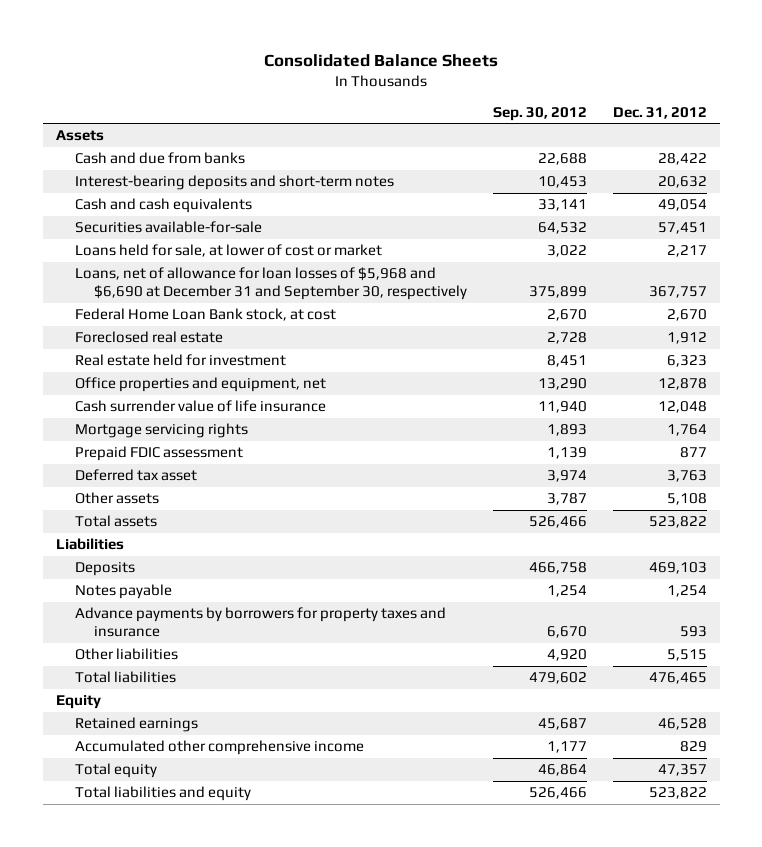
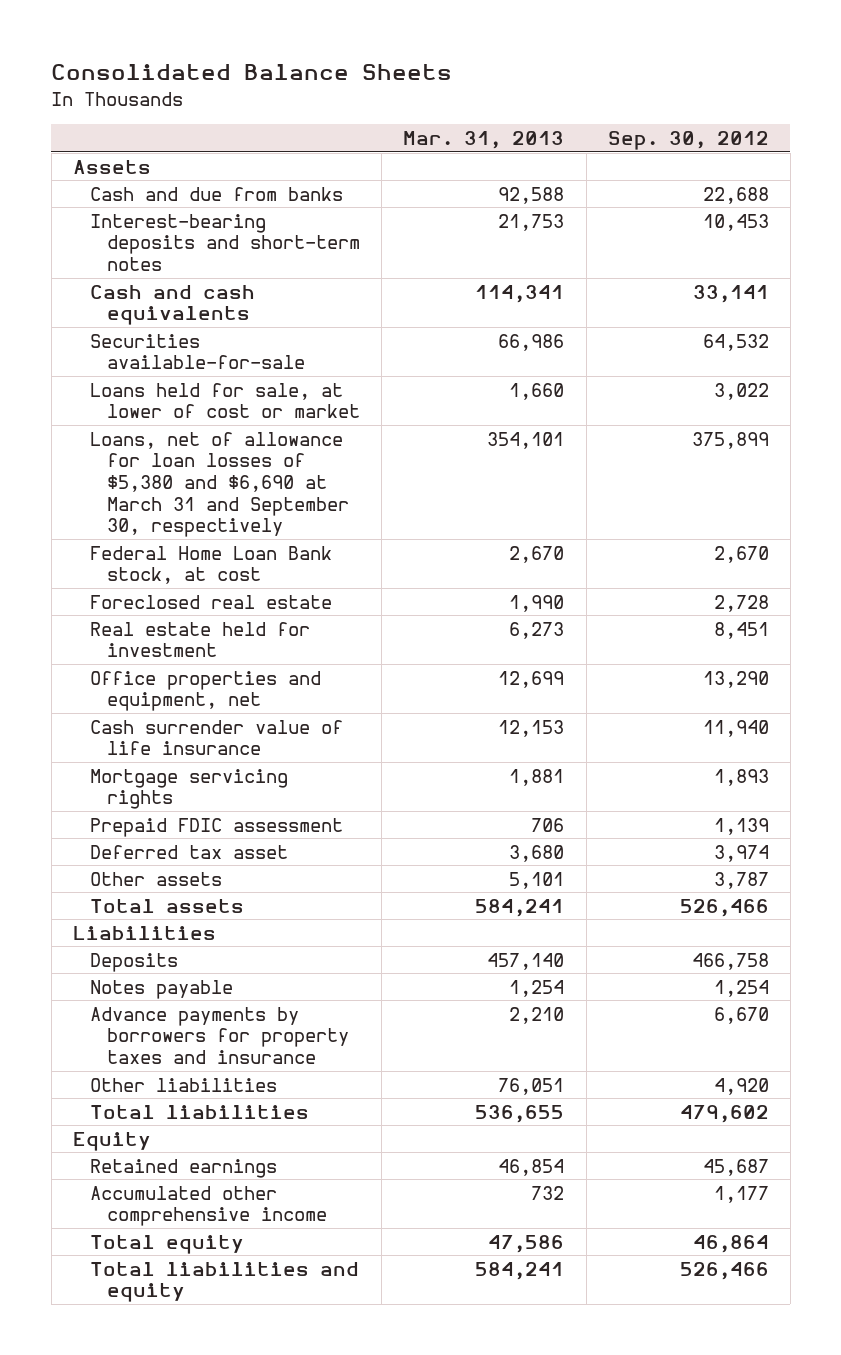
[612,106,707,119] Dec. 31, 2012 -> none
none -> [403,131,565,150] Mar. 31, 2013
[74,267,467,300] Loans, net of allowance for loan losses of $5,968 and $6,690 at December 31 and September 30, respectively -> [90,431,350,538] Loans, net of allowance for loan losses of $5,380 and $6,690 at March 31 and September 30, respectively

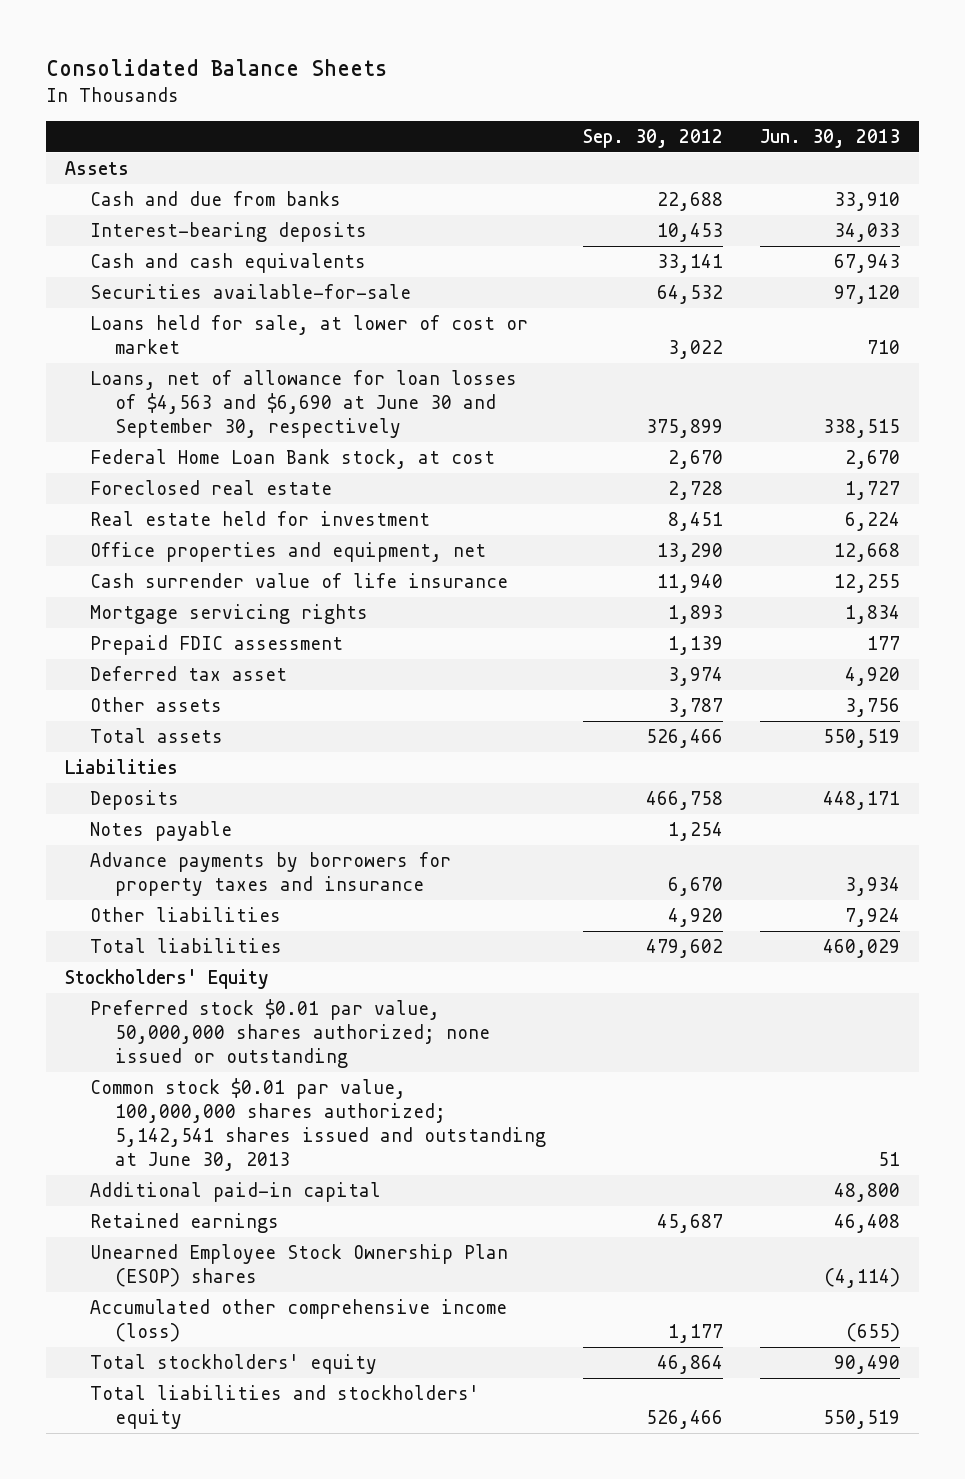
[403,131,565,150] Mar. 31, 2013 -> none
none -> [760,128,901,148] Jun. 30, 2013
[90,213,361,272] Interest-bearing deposits and short-term notes -> [89,222,367,243] Interest-bearing deposits
[90,431,350,538] Loans, net of allowance for loan losses of $5,380 and $6,690 at March 31 and September 30, respectively -> [89,370,517,439] Loans, net of allowance for loan losses of $4,563 and $6,690 at June 30 and September 30, respectively
[72,1131,151,1151] Equity -> [64,969,269,990] Stockholders' Equity
none -> [89,999,490,1069] Preferred stock $0.01 par value, 50,000,000 shares authorized; none issued or outstanding
none -> [89,1078,546,1172] Common stock $0.01 par value, 100,000,000 shares authorized; 5,142,541 shares issued and outstanding at June 30, 2013
none -> [89,1182,381,1203] Additional paid-in capital
none -> [89,1244,508,1288] Unearned Employee Stock Ownership Plan (ESOP) shares
[90,1185,328,1227] Accumulated other comprehensive income -> [89,1299,507,1343] Accumulated other comprehensive income (loss)
[90,1234,245,1254] Total equity -> [89,1354,377,1375] Total stockholders' equity
[90,1261,360,1303] Total liabilities and equity -> [89,1385,479,1430] Total liabilities and stockholders' equity

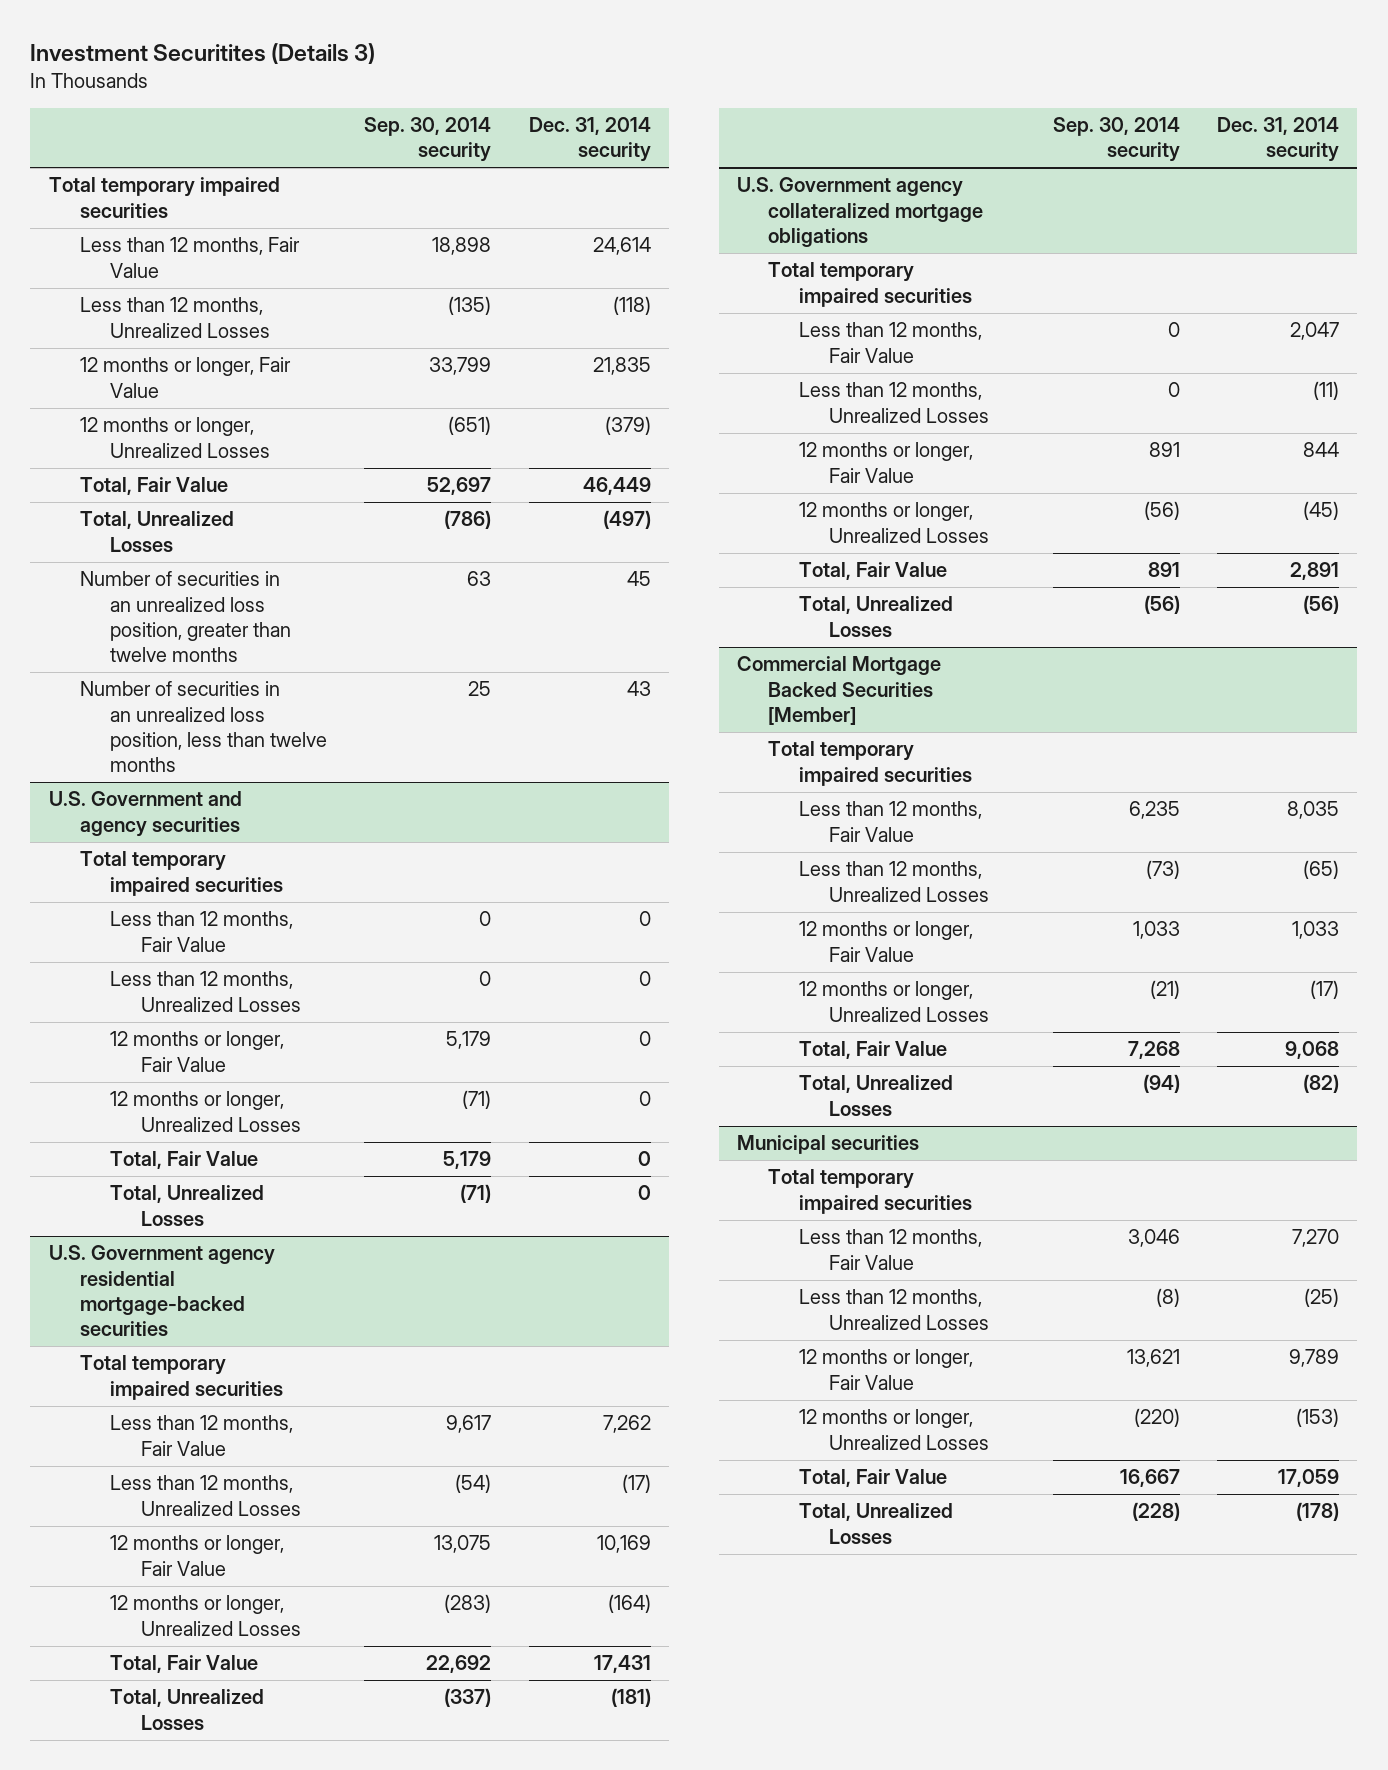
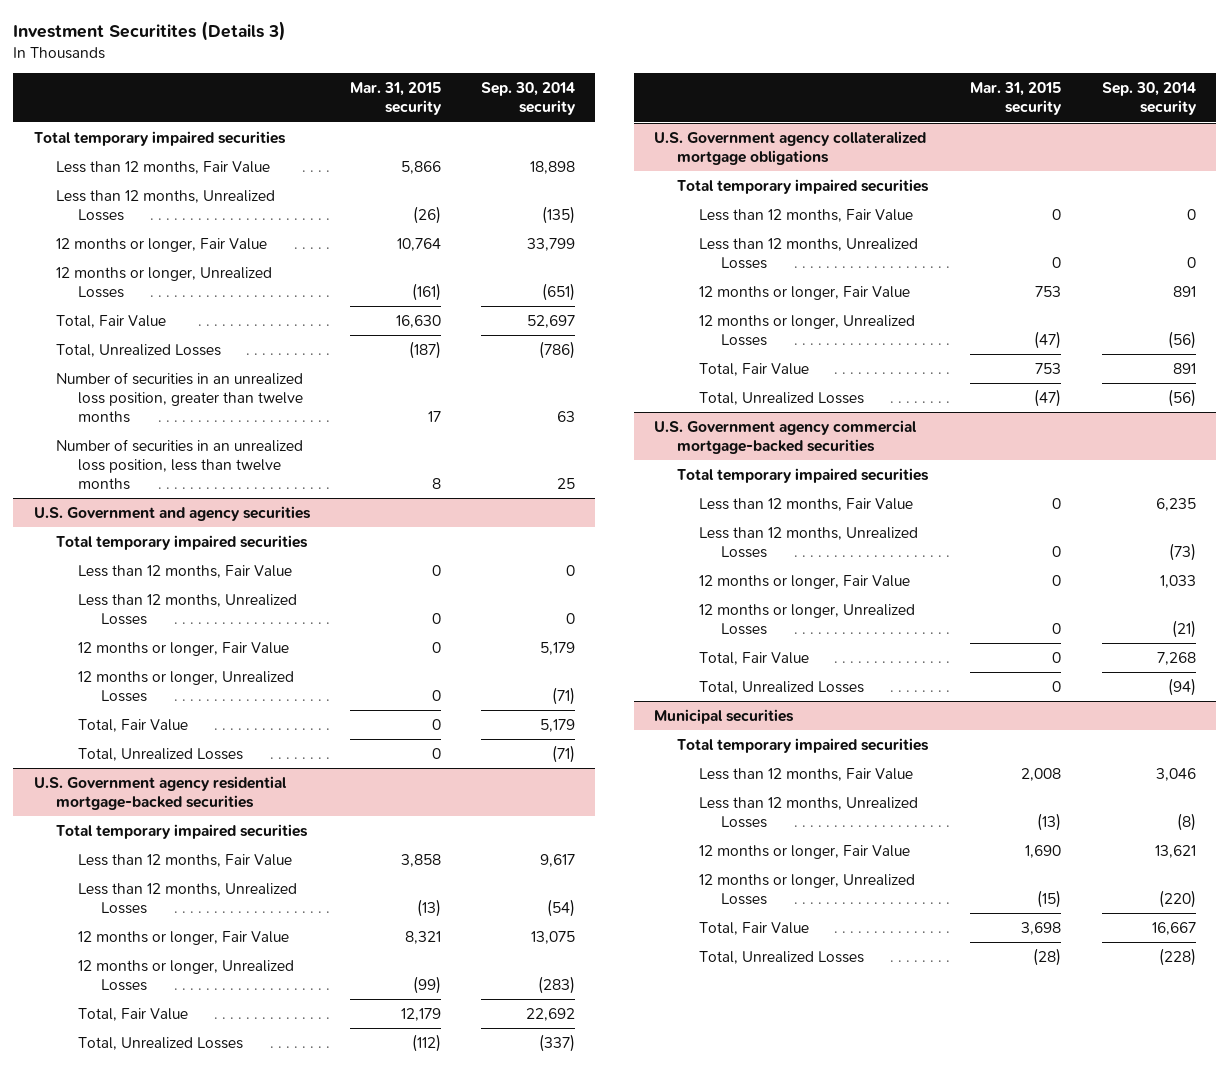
[528,116,651,163] Dec. 31, 2014 security -> none
none -> [349,82,442,116] Mar. 31, 2015 security
[737,656,942,725] Commercial Mortgage Backed Securities [Member] -> [654,419,918,454] U.S. Government agency commercial mortgage-backed securities

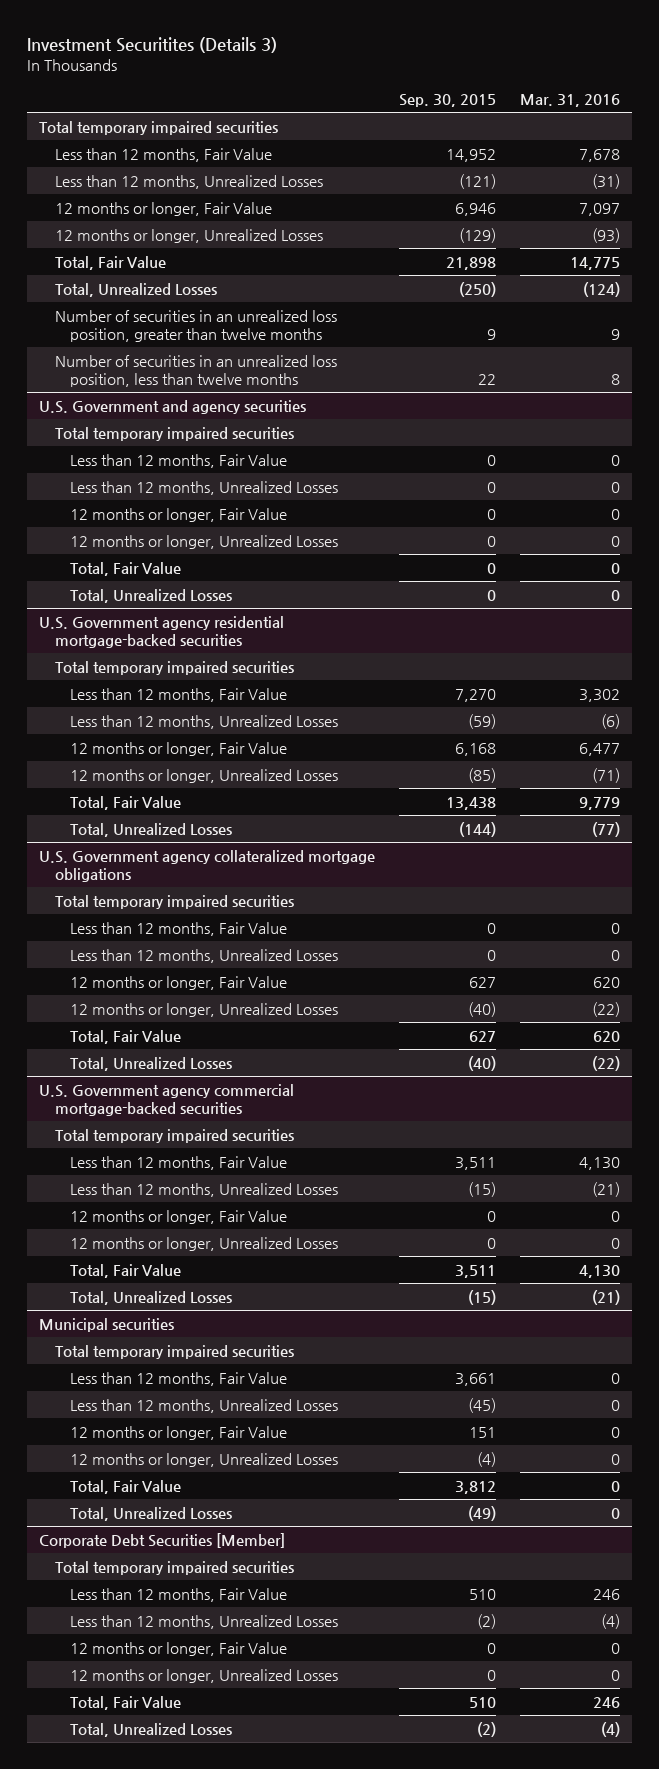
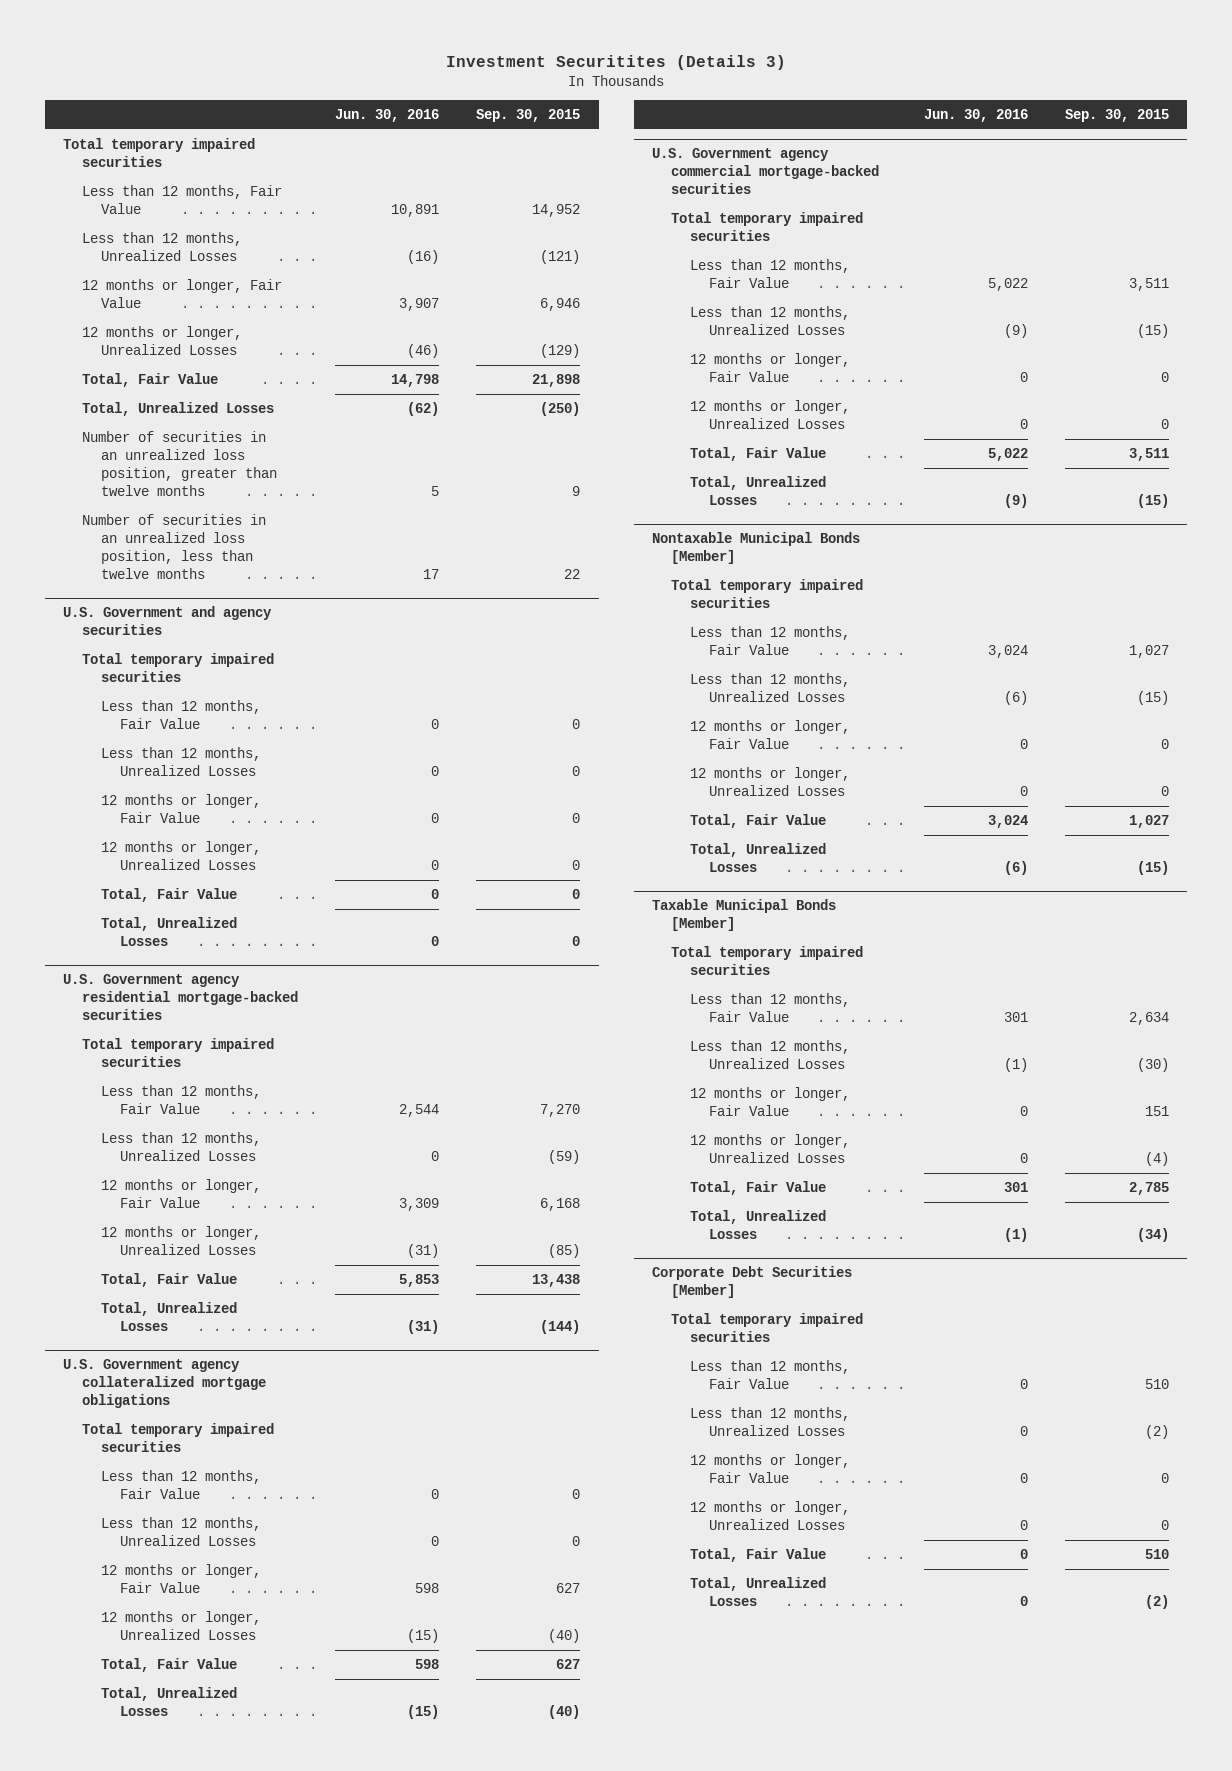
[519,93,620,107] Mar. 31, 2016 -> none
none -> [335,108,440,122] Jun. 30, 2016
[38,1317,174,1332] Municipal securities -> none
none -> [652,532,861,565] Nontaxable Municipal Bonds [Member]
[454,1372,496,1386] 3,661 -> [1128,645,1169,659] 1,027
[467,1397,496,1413] (45) -> [1136,691,1169,706] (15)
none -> [689,720,850,750] 12 months or longer, Fair Value
none -> [689,767,850,797] 12 months or longer, Unrealized Losses
none -> [689,814,826,829] Total, Fair Value
none -> [689,843,826,873] Total, Unrealized Losses
none -> [652,899,837,932] Taxable Municipal Bonds [Member]
none -> [670,946,863,976] Total temporary impaired securities
none -> [689,993,850,1023] Less than 12 months, Fair Value
none -> [689,1040,850,1070] Less than 12 months, Unrealized Losses
[454,1480,496,1494] 3,812 -> [1128,1182,1169,1196] 2,785
[467,1505,496,1521] (49) -> [1136,1228,1169,1243] (34)

